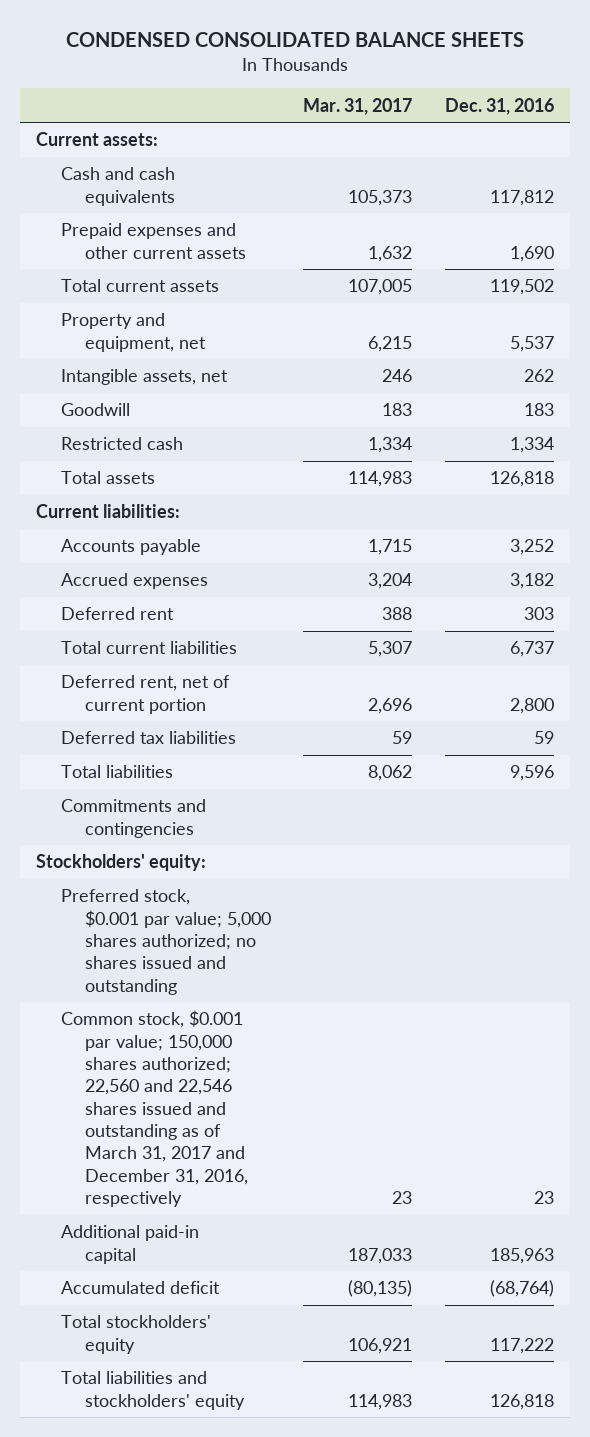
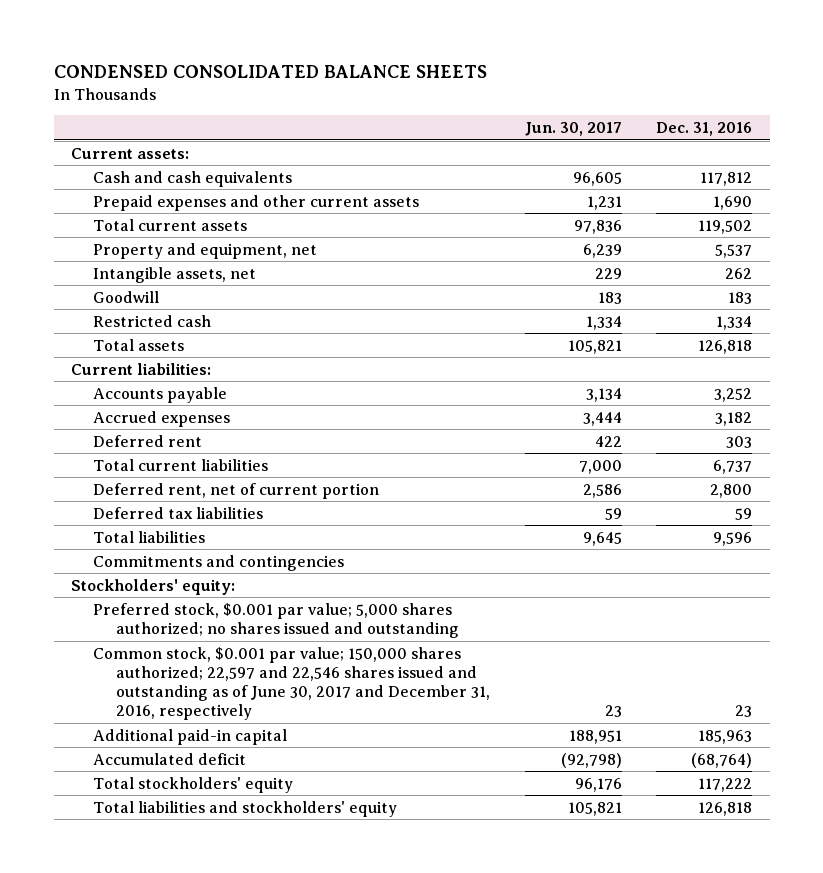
[303,97,413,115] Mar. 31, 2017 -> none
none -> [524,122,622,137] Jun. 30, 2017
[60,1010,249,1207] Common stock, $0.001 par value; 150,000 shares authorized; 22,560 and 22,546 shares issued and outstanding as of March 31, 2017 and December 31, 2016, respectively -> [93,646,490,721] Common stock, $0.001 par value; 150,000 shares authorized; 22,597 and 22,546 shares issued and outstanding as of June 30, 2017 and December 31, 2016, respectively

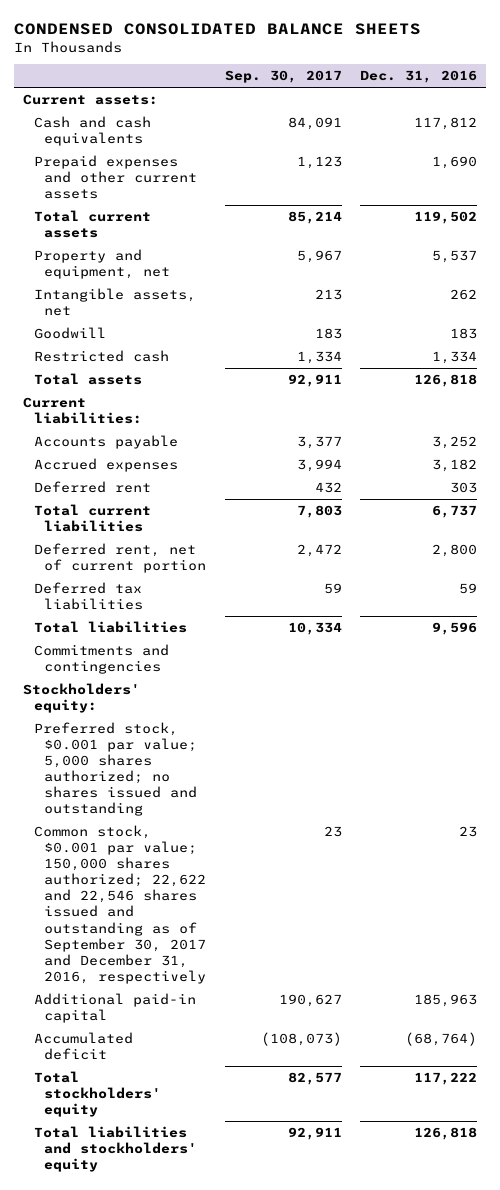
[524,122,622,137] Jun. 30, 2017 -> none
none -> [224,70,342,84] Sep. 30, 2017
[93,646,490,721] Common stock, $0.001 par value; 150,000 shares authorized; 22,597 and 22,546 shares issued and outstanding as of June 30, 2017 and December 31, 2016, respectively -> [33,824,207,984] Common stock, $0.001 par value; 150,000 shares authorized; 22,622 and 22,546 shares issued and outstanding as of September 30, 2017 and December 31, 2016, respectively

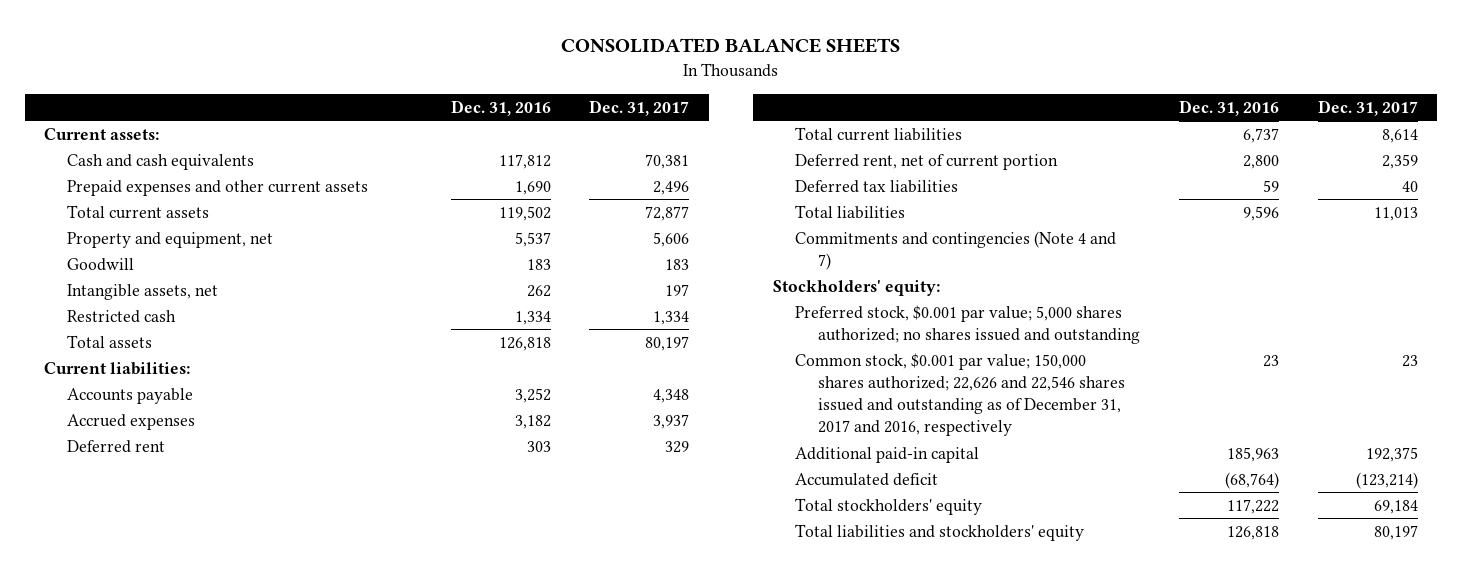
[14,23,422,36] CONDENSED CONSOLIDATED BALANCE SHEETS -> [560,38,900,54] CONSOLIDATED BALANCE SHEETS
[224,70,342,84] Sep. 30, 2017 -> none
none -> [589,99,690,116] Dec. 31, 2017
[33,287,196,316] Intangible assets, net -> [66,283,218,300] Intangible assets, net
[33,643,169,674] Commitments and contingencies -> [795,230,1117,271] Commitments and contingencies (Note 4 and 7)
[33,824,207,984] Common stock, $0.001 par value; 150,000 shares authorized; 22,622 and 22,546 shares issued and outstanding as of September 30, 2017 and December 31, 2016, respectively -> [795,352,1125,437] Common stock, $0.001 par value; 150,000 shares authorized; 22,626 and 22,546 shares issued and outstanding as of December 31, 2017 and 2016, respectively

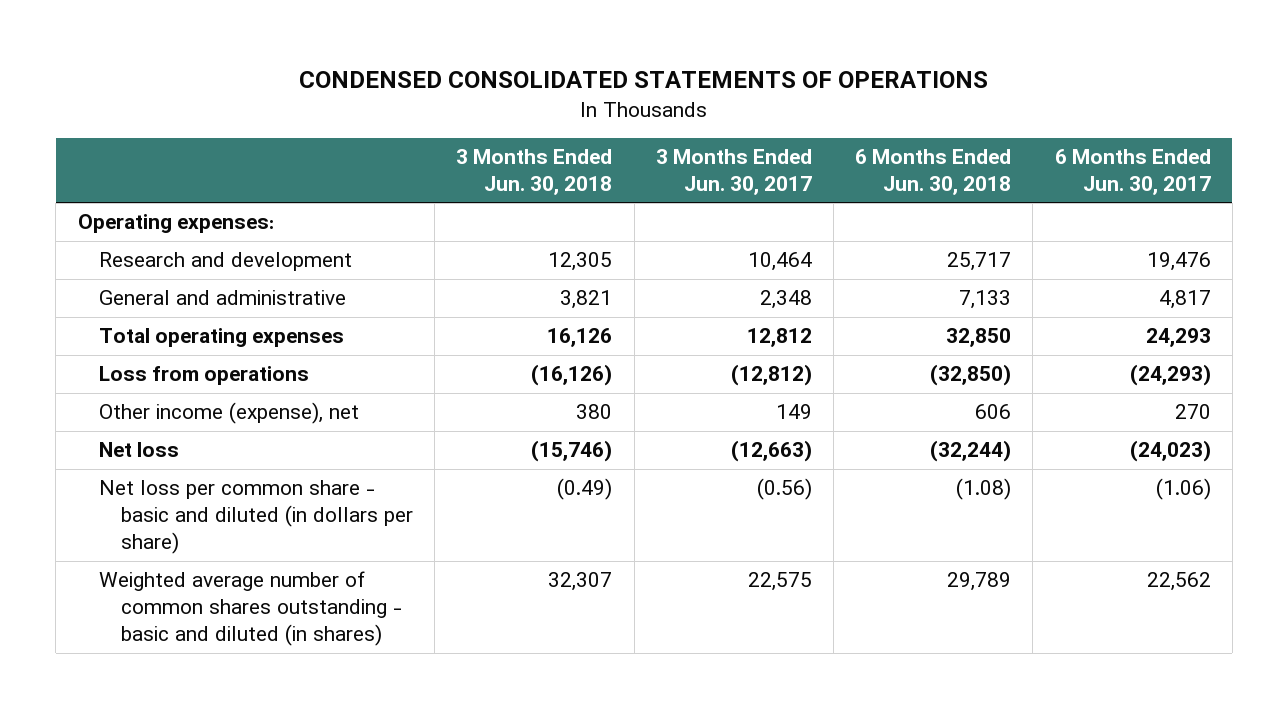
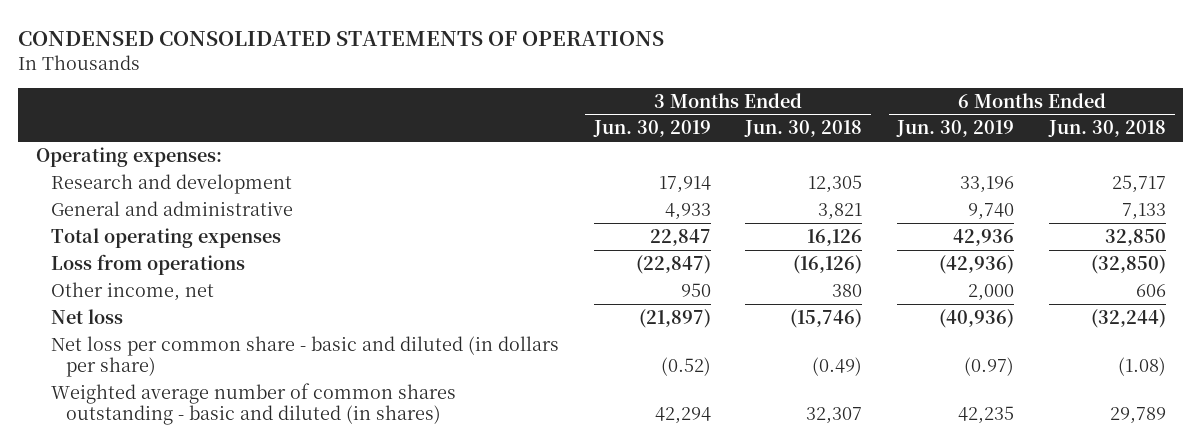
[655,148,812,196] 3 Months Ended Jun. 30, 2017 -> none
[1054,148,1211,196] 6 Months Ended Jun. 30, 2017 -> none
none -> [592,120,711,138] Jun. 30, 2019
none -> [896,120,1015,138] Jun. 30, 2019
[99,402,360,425] Other income (expense), net -> [50,281,214,301] Other income, net

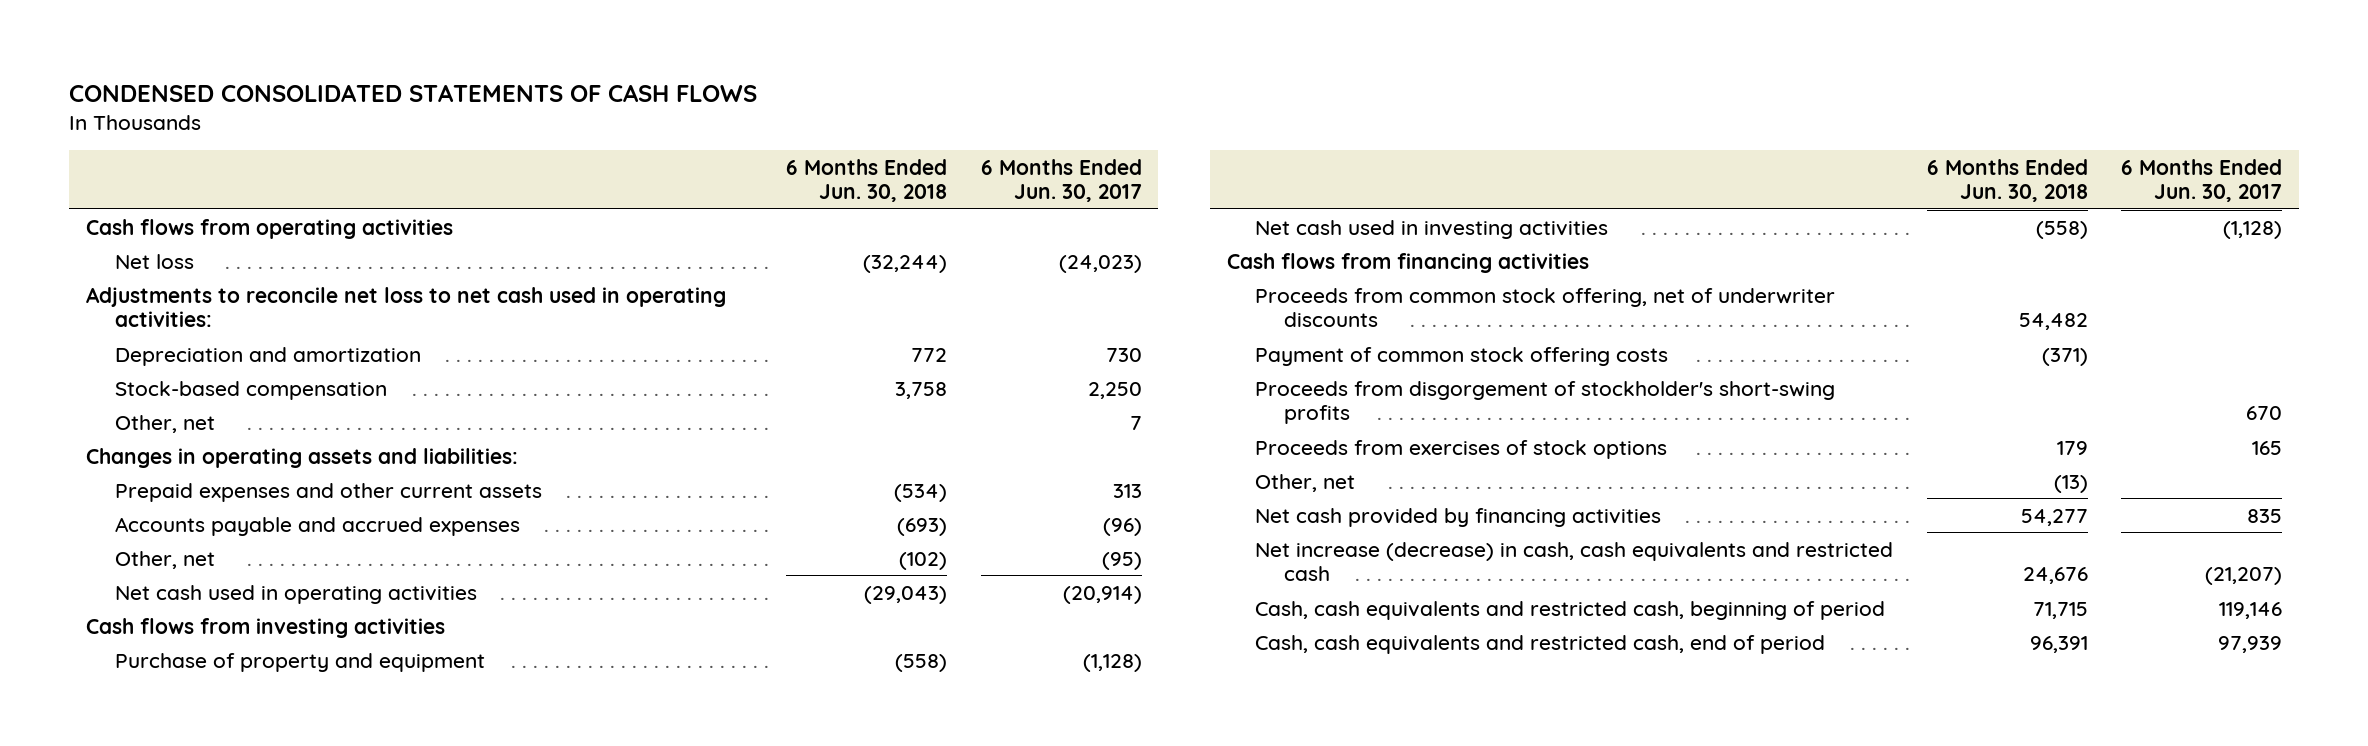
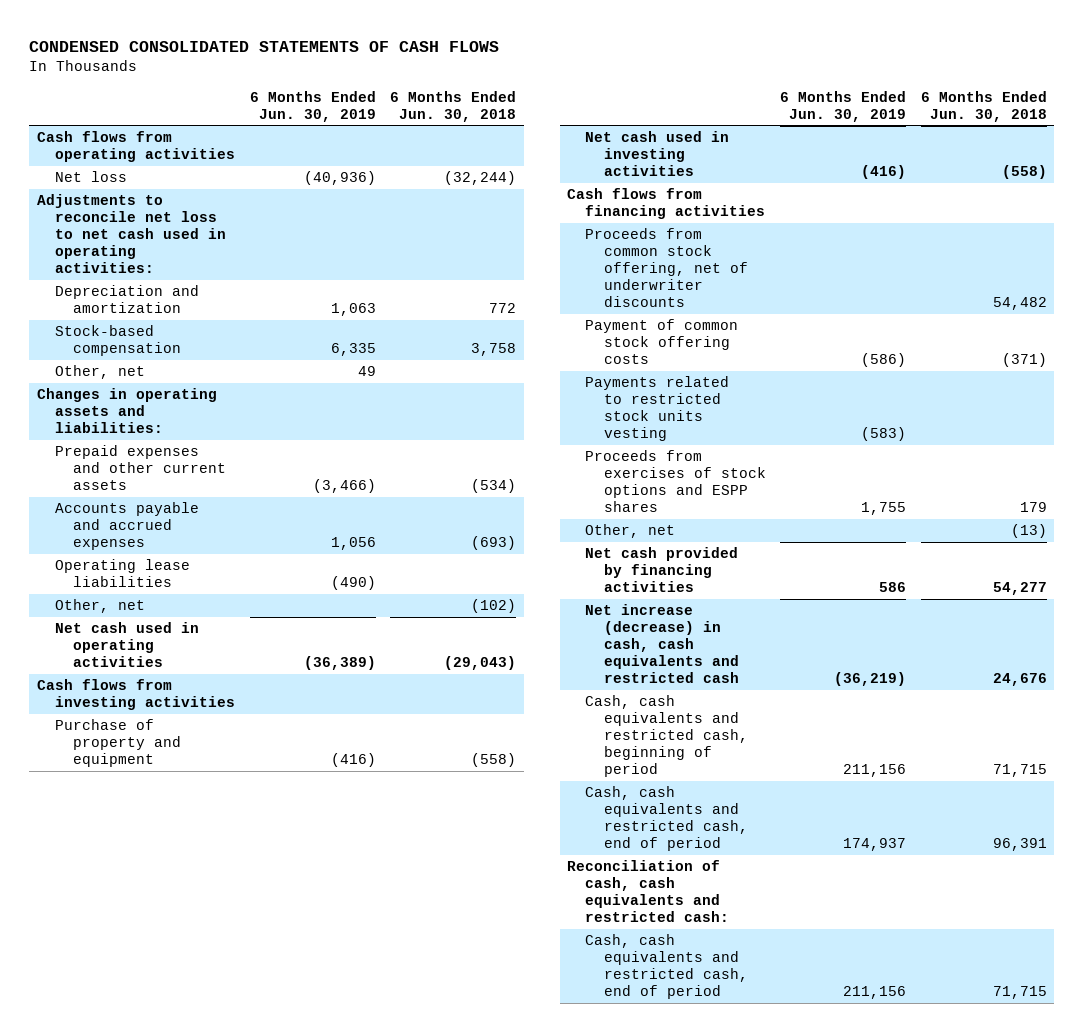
[980,158,1142,203] 6 Months Ended Jun. 30, 2017 -> none
none -> [249,90,376,122] 6 Months Ended Jun. 30, 2019
none -> [54,559,190,588] Operating lease liabilities
[1255,380,1836,424] Proceeds from disgorgement of stockholder's short-swing profits -> none
none -> [585,376,730,442] Payments related to restricted stock units vesting
[1255,439,1668,459] Proceeds from exercises of stock options -> [585,450,766,513] Proceeds from exercises of stock options and ESPP shares
none -> [567,860,730,923] Reconciliation of cash, cash equivalents and restricted cash:
none -> [585,934,748,1000] Cash, cash equivalents and restricted cash, end of period

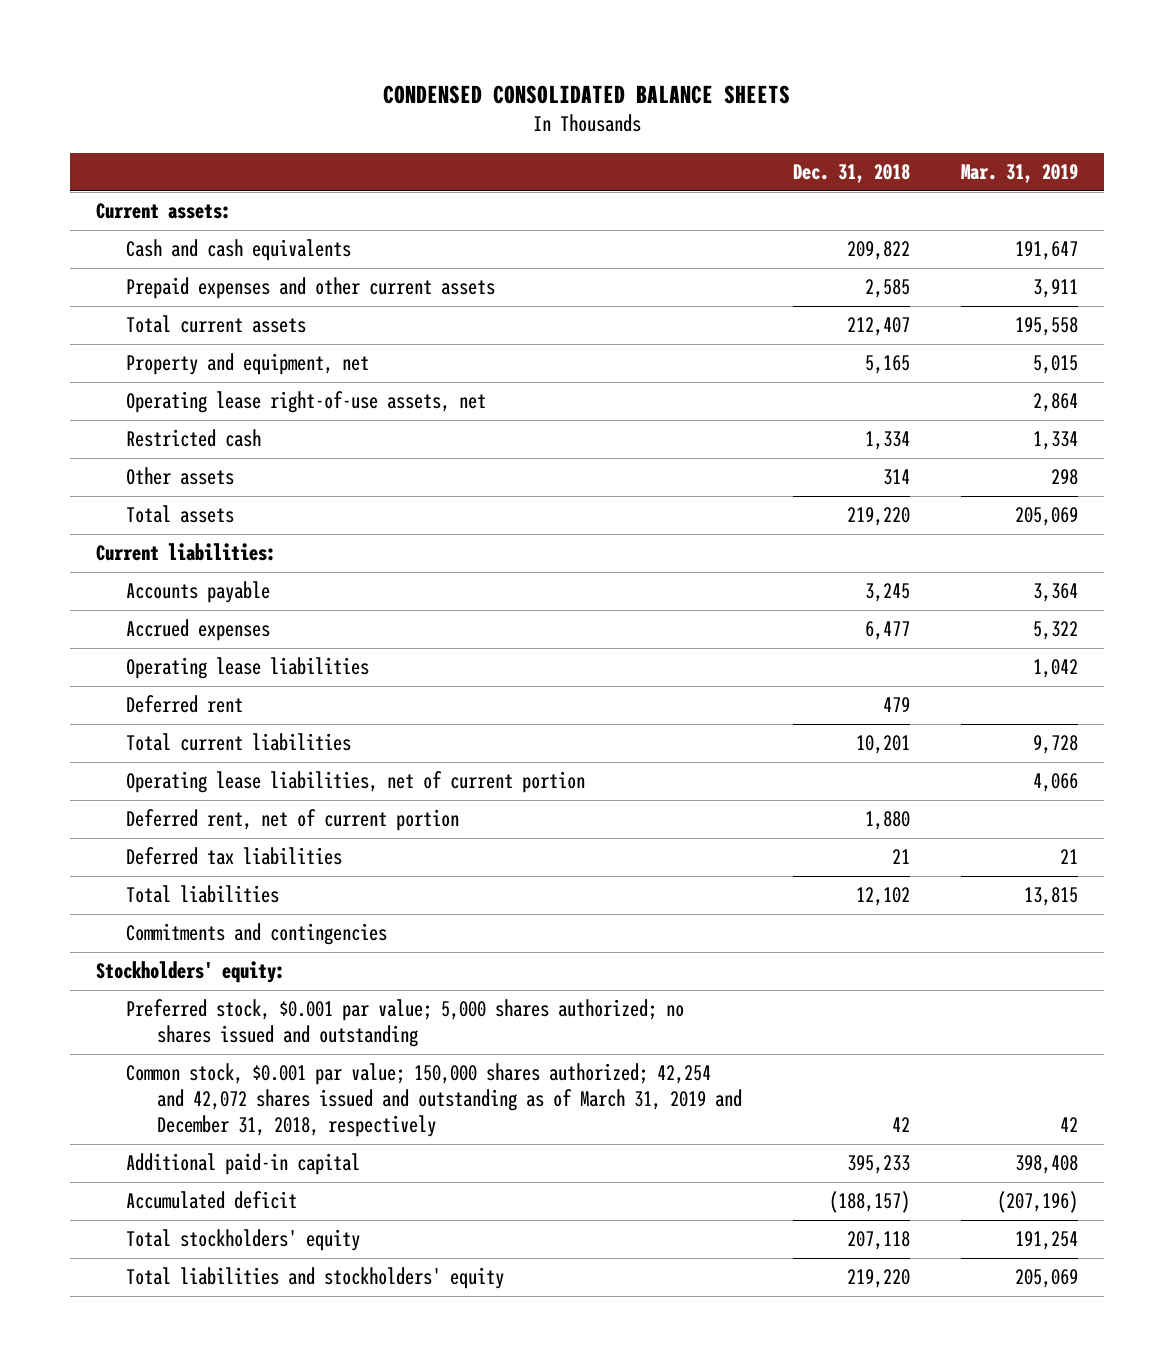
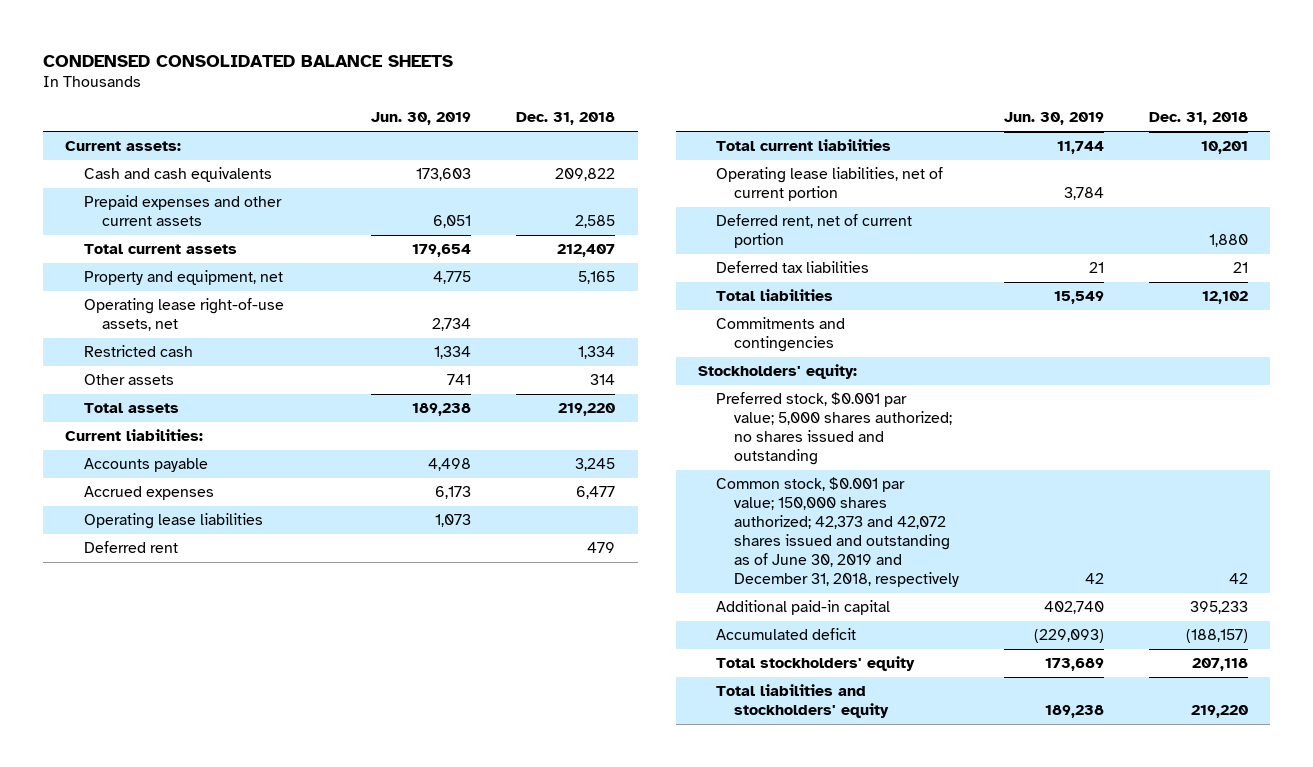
[961,163,1079,183] Mar. 31, 2019 -> none
none -> [371,112,472,126] Jun. 30, 2019
[126,1063,742,1138] Common stock, $0.001 par value; 150,000 shares authorized; 42,254 and 42,072 shares issued and outstanding as of March 31, 2019 and December 31, 2018, respectively -> [716,477,960,588] Common stock, $0.001 par value; 150,000 shares authorized; 42,373 and 42,072 shares issued and outstanding as of June 30, 2019 and December 31, 2018, respectively

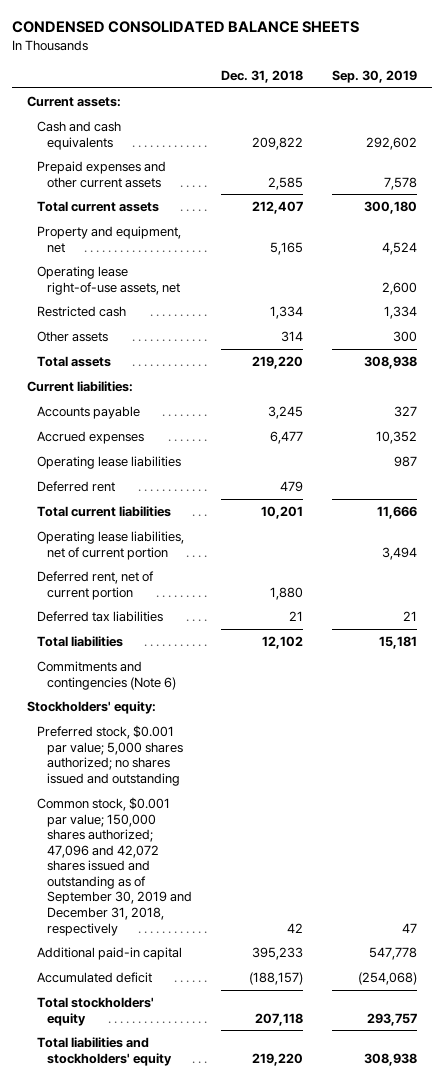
[371,112,472,126] Jun. 30, 2019 -> none
none -> [332,69,418,83] Sep. 30, 2019
[716,317,846,353] Commitments and contingencies -> [37,661,176,690] Commitments and contingencies (Note 6)
[716,477,960,588] Common stock, $0.001 par value; 150,000 shares authorized; 42,373 and 42,072 shares issued and outstanding as of June 30, 2019 and December 31, 2018, respectively -> [37,797,192,936] Common stock, $0.001 par value; 150,000 shares authorized; 47,096 and 42,072 shares issued and outstanding as of September 30, 2019 and December 31, 2018, respectively

